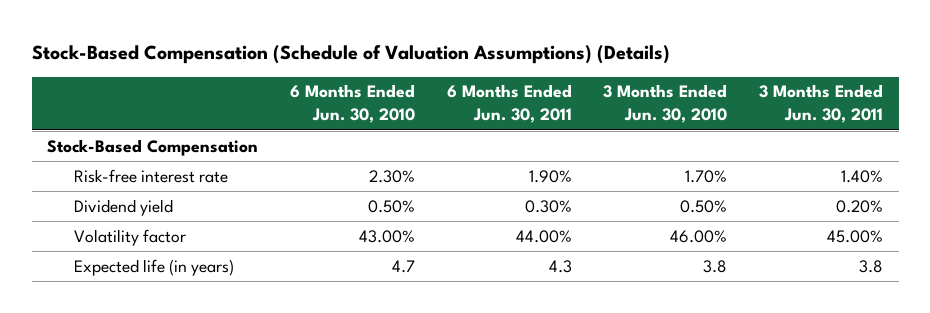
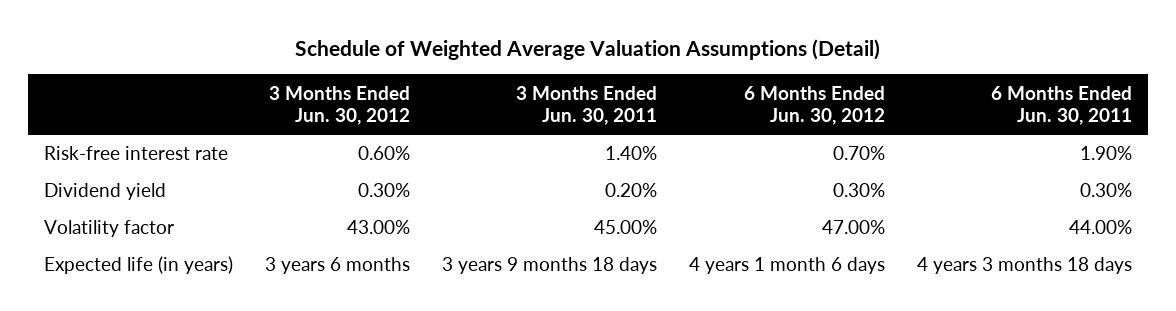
[31,44,670,64] Stock-Based Compensation (Schedule of Valuation Assumptions) (Details) -> [294,38,880,60] Schedule of Weighted Average Valuation Assumptions (Detail)
[290,84,416,124] 6 Months Ended Jun. 30, 2010 -> none
[603,84,728,124] 3 Months Ended Jun. 30, 2010 -> none
none -> [268,85,410,126] 3 Months Ended Jun. 30, 2012
none -> [744,85,886,126] 6 Months Ended Jun. 30, 2012
[47,138,259,156] Stock-Based Compensation -> none
[548,259,572,273] 4.3 -> [917,257,1133,275] 4 years 3 months 18 days
[858,259,883,273] 3.8 -> [441,257,657,275] 3 years 9 months 18 days

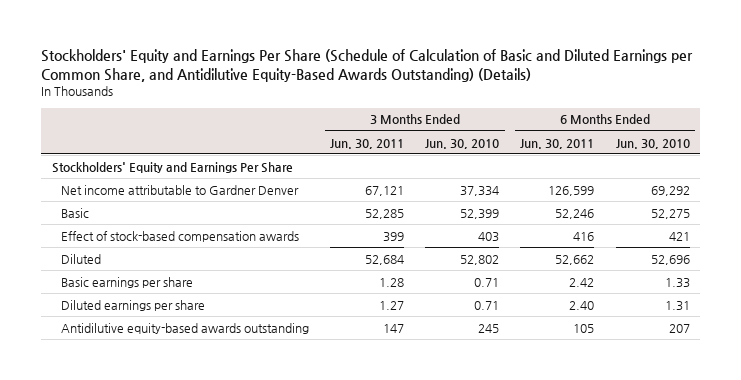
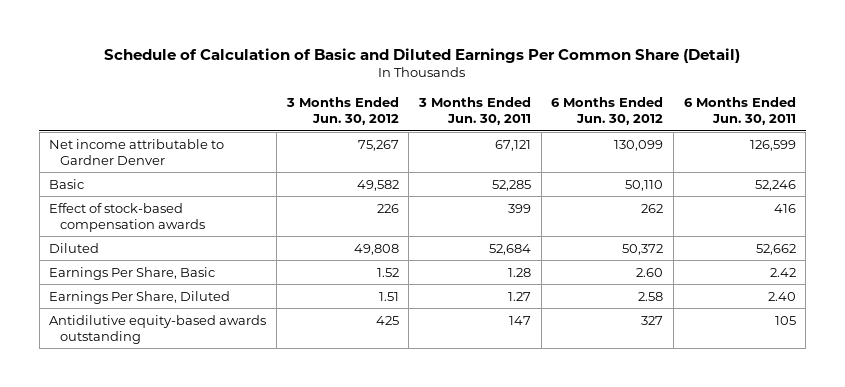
[40,48,693,82] Stockholders' Equity and Earnings Per Share (Schedule of Calculation of Basic and Diluted Earnings per Common Share, and Antidilutive Equity-Based Awards Outstanding) (Details) -> [104,47,741,63] Schedule of Calculation of Basic and Diluted Earnings Per Common Share (Detail)
[425,138,500,149] Jun. 30, 2010 -> none
[615,138,690,149] Jun. 30, 2010 -> none
none -> [285,96,399,126] 3 Months Ended Jun. 30, 2012
none -> [551,96,664,126] 6 Months Ended Jun. 30, 2012
[51,161,293,173] Stockholders' Equity and Earnings Per Share -> none
[61,276,194,288] Basic earnings per share -> [49,266,216,280] Earnings Per Share, Basic
[61,299,206,311] Diluted earnings per share -> [49,290,231,304] Earnings Per Share, Diluted

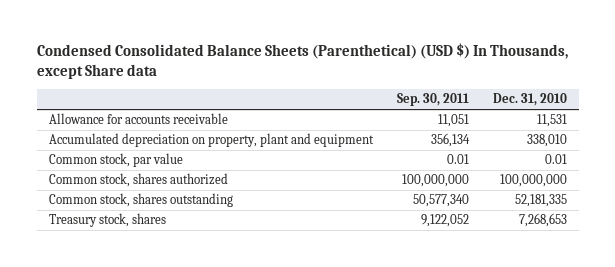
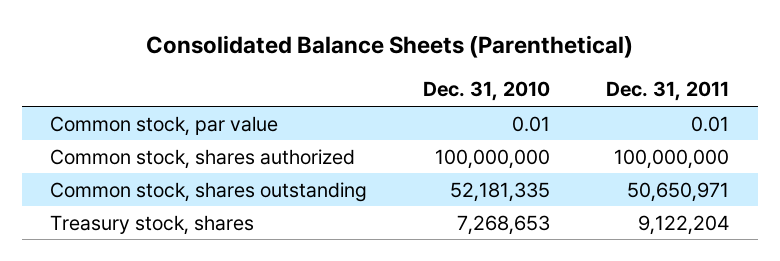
[36,43,568,80] Condensed Consolidated Balance Sheets (Parenthetical) (USD $) In Thousands, except Share data -> [145,34,633,58] Consolidated Balance Sheets (Parenthetical)
[396,93,469,107] Sep. 30, 2011 -> none
none -> [606,81,730,102] Dec. 31, 2011
[48,113,228,125] Allowance for accounts receivable -> none
[48,133,374,148] Accumulated depreciation on property, plant and equipment -> none

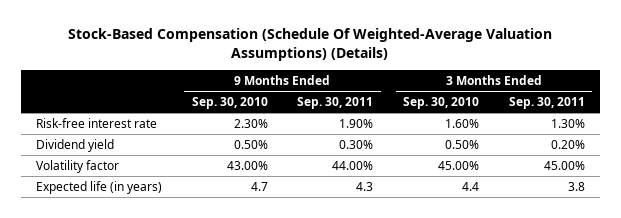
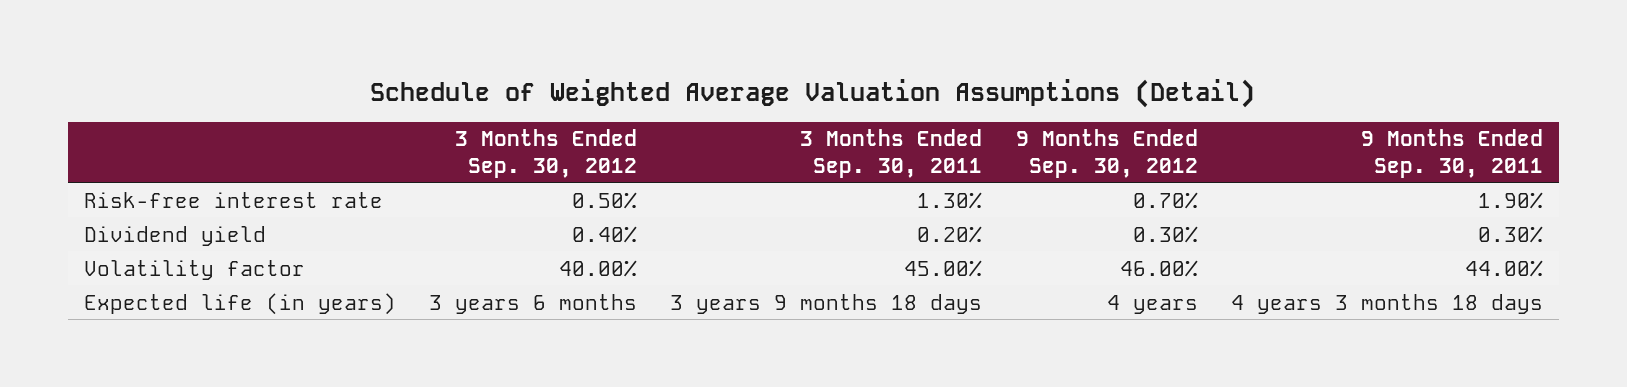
[68,28,553,62] Stock-Based Compensation (Schedule Of Weighted-Average Valuation Assumptions) (Details) -> [370,78,1256,108] Schedule of Weighted Average Valuation Assumptions (Detail)
[191,97,268,110] Sep. 30, 2010 -> none
[403,97,480,110] Sep. 30, 2010 -> none
none -> [455,129,638,178] 3 Months Ended Sep. 30, 2012
none -> [1015,129,1198,178] 9 Months Ended Sep. 30, 2012
[356,181,374,191] 4.3 -> [1230,293,1543,314] 4 years 3 months 18 days
[567,181,585,191] 3.8 -> [670,293,983,314] 3 years 9 months 18 days

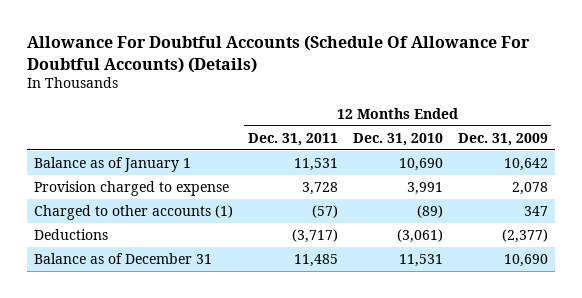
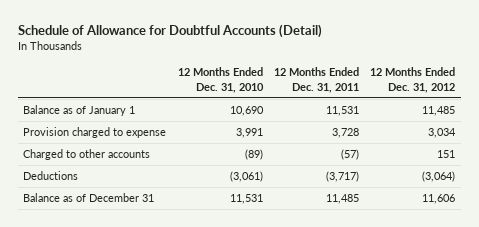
[26,35,530,73] Allowance For Doubtful Accounts (Schedule Of Allowance For Doubtful Accounts) (Details) -> [17,24,322,39] Schedule of Allowance for Doubtful Accounts (Detail)
[457,132,548,146] Dec. 31, 2009 -> none
none -> [370,67,456,93] 12 Months Ended Dec. 31, 2012
[34,204,234,220] Charged to other accounts (1) -> [23,149,151,161] Charged to other accounts

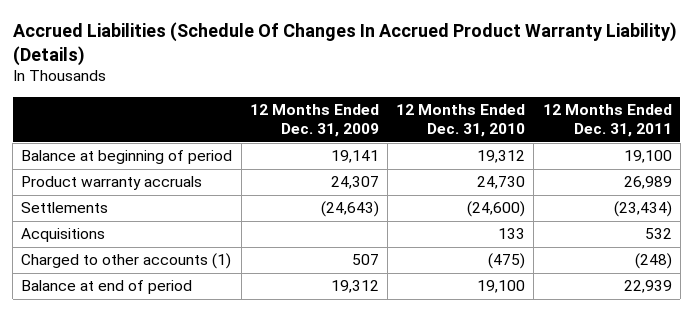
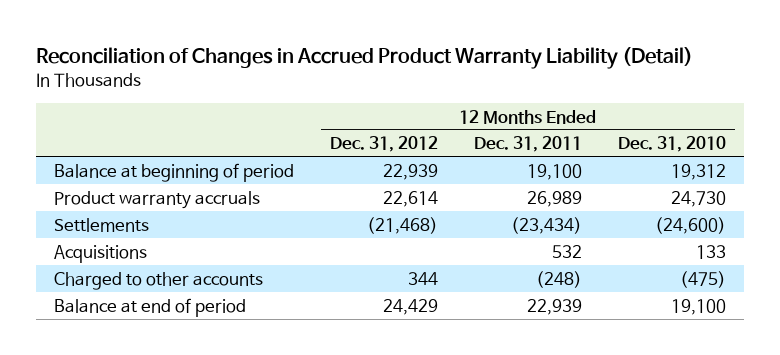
[12,21,677,66] Accrued Liabilities (Schedule Of Changes In Accrued Product Warranty Liability) (Details) -> [35,46,693,69] Reconciliation of Changes in Accrued Product Warranty Liability (Detail)
[249,104,379,138] 12 Months Ended Dec. 31, 2009 -> none
none -> [329,136,438,153] Dec. 31, 2012
[21,253,232,270] Charged to other accounts (1) -> [53,271,263,290] Charged to other accounts

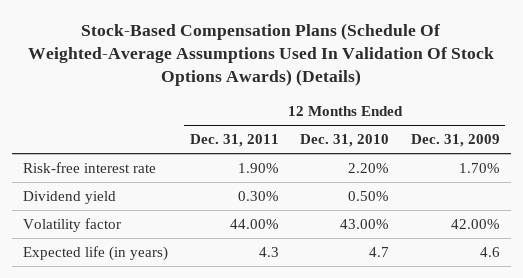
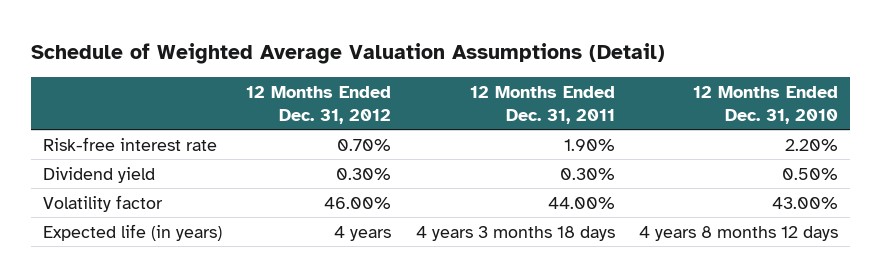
[28,22,495,87] Stock-Based Compensation Plans (Schedule Of Weighted-Average Assumptions Used In Validation Of Stock Options Awards) (Details) -> [31,43,666,65] Schedule of Weighted Average Valuation Assumptions (Detail)
[410,134,500,148] Dec. 31, 2009 -> none
none -> [246,85,392,124] 12 Months Ended Dec. 31, 2012
[258,246,279,257] 4.3 -> [415,225,615,241] 4 years 3 months 18 days
[369,246,390,257] 4.7 -> [638,225,838,241] 4 years 8 months 12 days

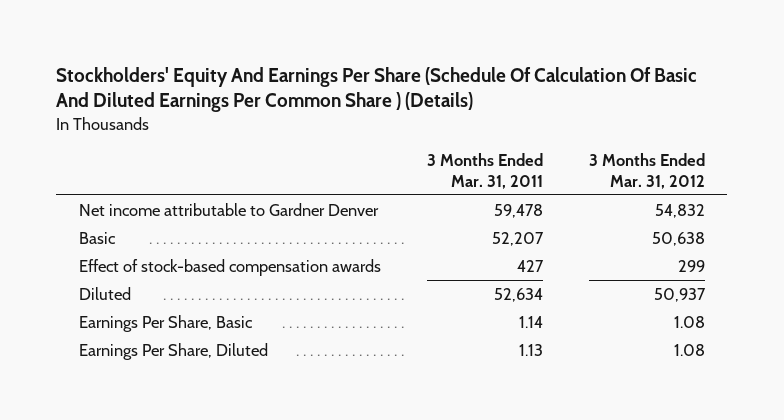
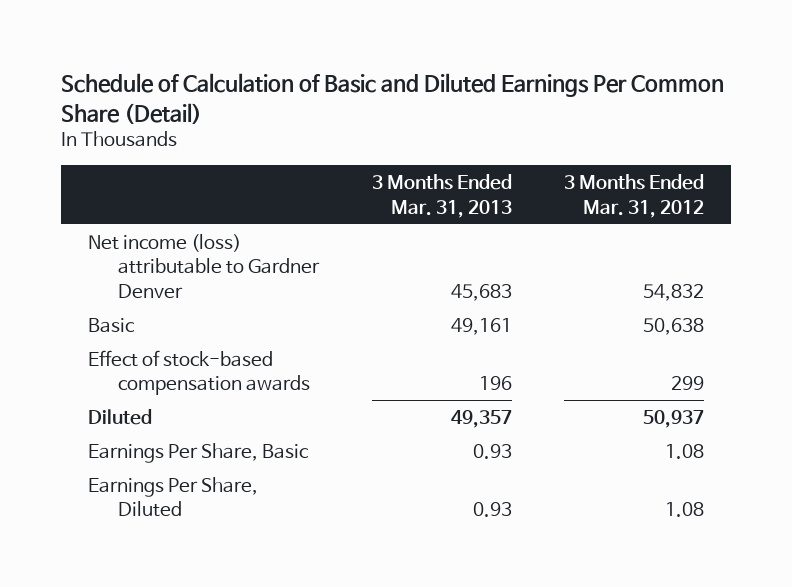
[56,66,698,113] Stockholders' Equity And Earnings Per Share (Schedule Of Calculation Of Basic And Diluted Earnings Per Common Share ) (Details) -> [61,73,725,124] Schedule of Calculation of Basic and Diluted Earnings Per Common Share (Detail)
[426,152,543,189] 3 Months Ended Mar. 31, 2011 -> none
none -> [371,174,512,218] 3 Months Ended Mar. 31, 2013
[79,202,380,216] Net income attributable to Gardner Denver -> [87,233,321,299] Net income (loss) attributable to Gardner Denver

